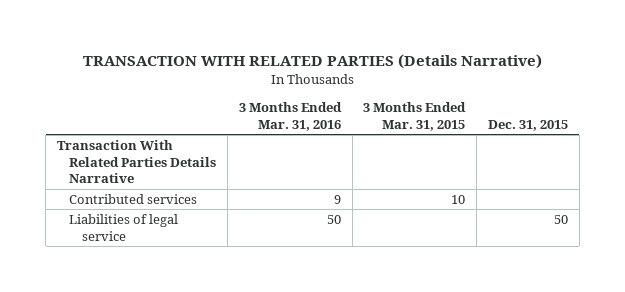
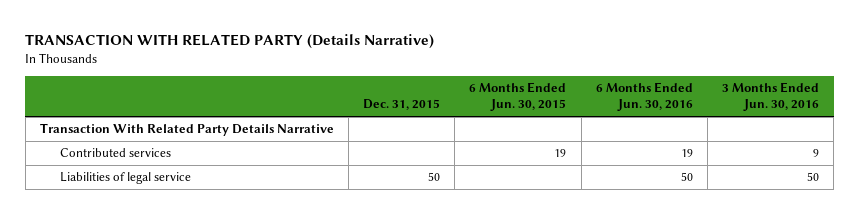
[82,54,542,70] TRANSACTION WITH RELATED PARTIES (Details Narrative) -> [25,34,435,50] TRANSACTION WITH RELATED PARTY (Details Narrative)
[238,102,342,131] 3 Months Ended Mar. 31, 2016 -> none
[363,102,467,131] 3 Months Ended Mar. 31, 2015 -> none
none -> [469,81,567,112] 6 Months Ended Jun. 30, 2015
none -> [595,81,693,112] 6 Months Ended Jun. 30, 2016
none -> [722,81,820,112] 3 Months Ended Jun. 30, 2016
[56,139,217,184] Transaction With Related Parties Details Narrative -> [39,123,334,137] Transaction With Related Party Details Narrative

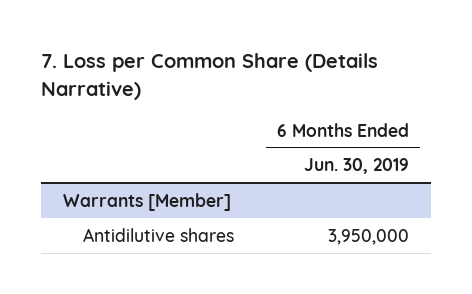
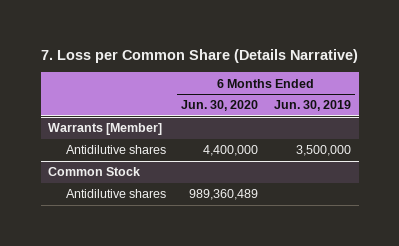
none -> [181,100,259,112] Jun. 30, 2020
[328,228,410,245] 3,950,000 -> [295,145,351,157] 3,500,000
none -> [48,167,141,177] Common Stock
none -> [65,189,166,199] Antidilutive shares

